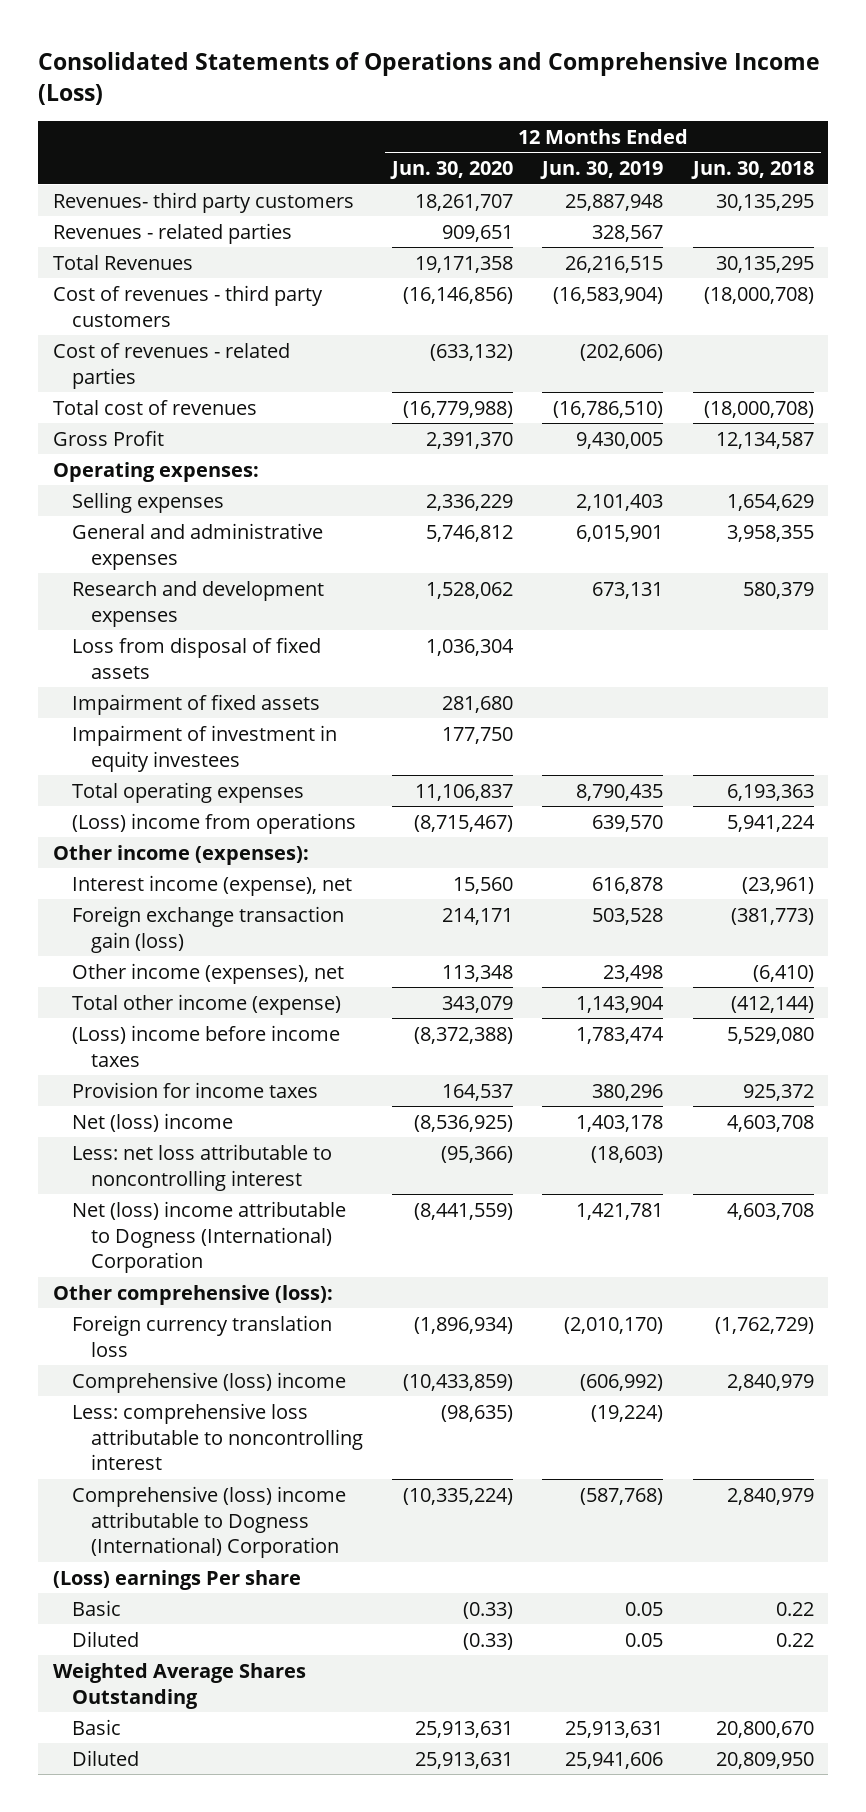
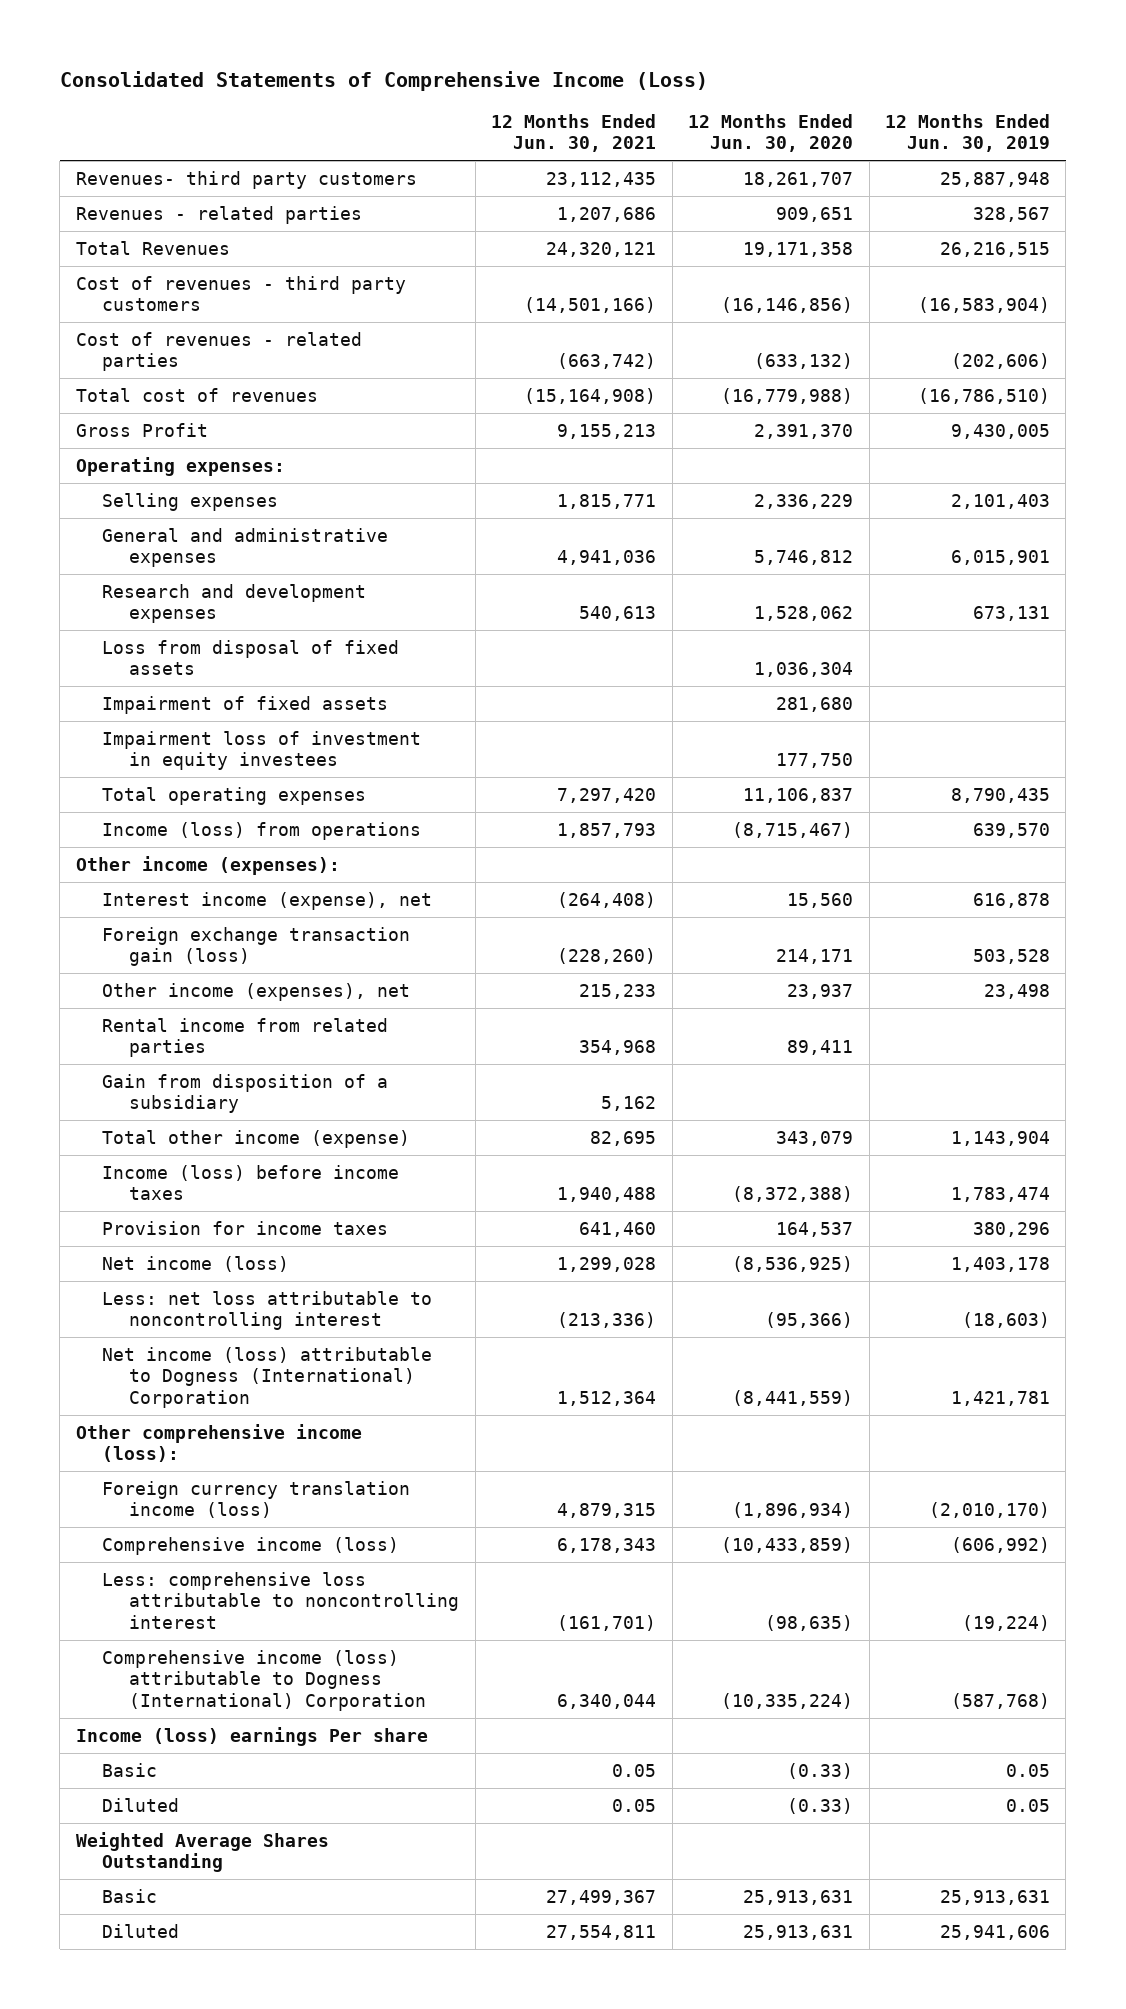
[38,51,821,105] Consolidated Statements of Operations and Comprehensive Income (Loss) -> [59,70,708,91] Consolidated Statements of Comprehensive Income (Loss)
[690,161,814,180] Jun. 30, 2018 -> none
none -> [491,113,657,153] 12 Months Ended Jun. 30, 2021
[72,724,338,772] Impairment of investment in equity investees -> [102,730,422,771] Impairment loss of investment in equity investees
[72,812,357,834] (Loss) income from operations -> [102,821,422,840] Income (loss) from operations
[442,964,514,982] 113,348 -> [787,983,854,999] 23,937
none -> [102,1017,389,1058] Rental income from related parties
none -> [102,1073,389,1114] Gain from disposition of a subsidiary
[72,1024,341,1067] (Loss) income before income taxes -> [102,1164,400,1201] Income (loss) before income taxes
[72,1112,234,1132] Net (loss) income -> [102,1255,290,1272] Net income (loss)
[72,1200,347,1274] Net (loss) income attributable to Dogness (International) Corporation -> [102,1346,433,1408] Net income (loss) attributable to Dogness (International) Corporation
[52,1284,333,1305] Other comprehensive (loss): -> [75,1423,362,1463] Other comprehensive income (loss):
[72,1314,333,1357] Foreign currency translation loss -> [102,1480,411,1519] Foreign currency translation income (loss)
[72,1371,347,1393] Comprehensive (loss) income -> [102,1536,400,1555] Comprehensive income (loss)
[72,1485,347,1559] Comprehensive (loss) income attributable to Dogness (International) Corporation -> [102,1649,427,1711] Comprehensive income (loss) attributable to Dogness (International) Corporation
[52,1569,301,1590] (Loss) earnings Per share -> [75,1726,428,1746] Income (loss) earnings Per share

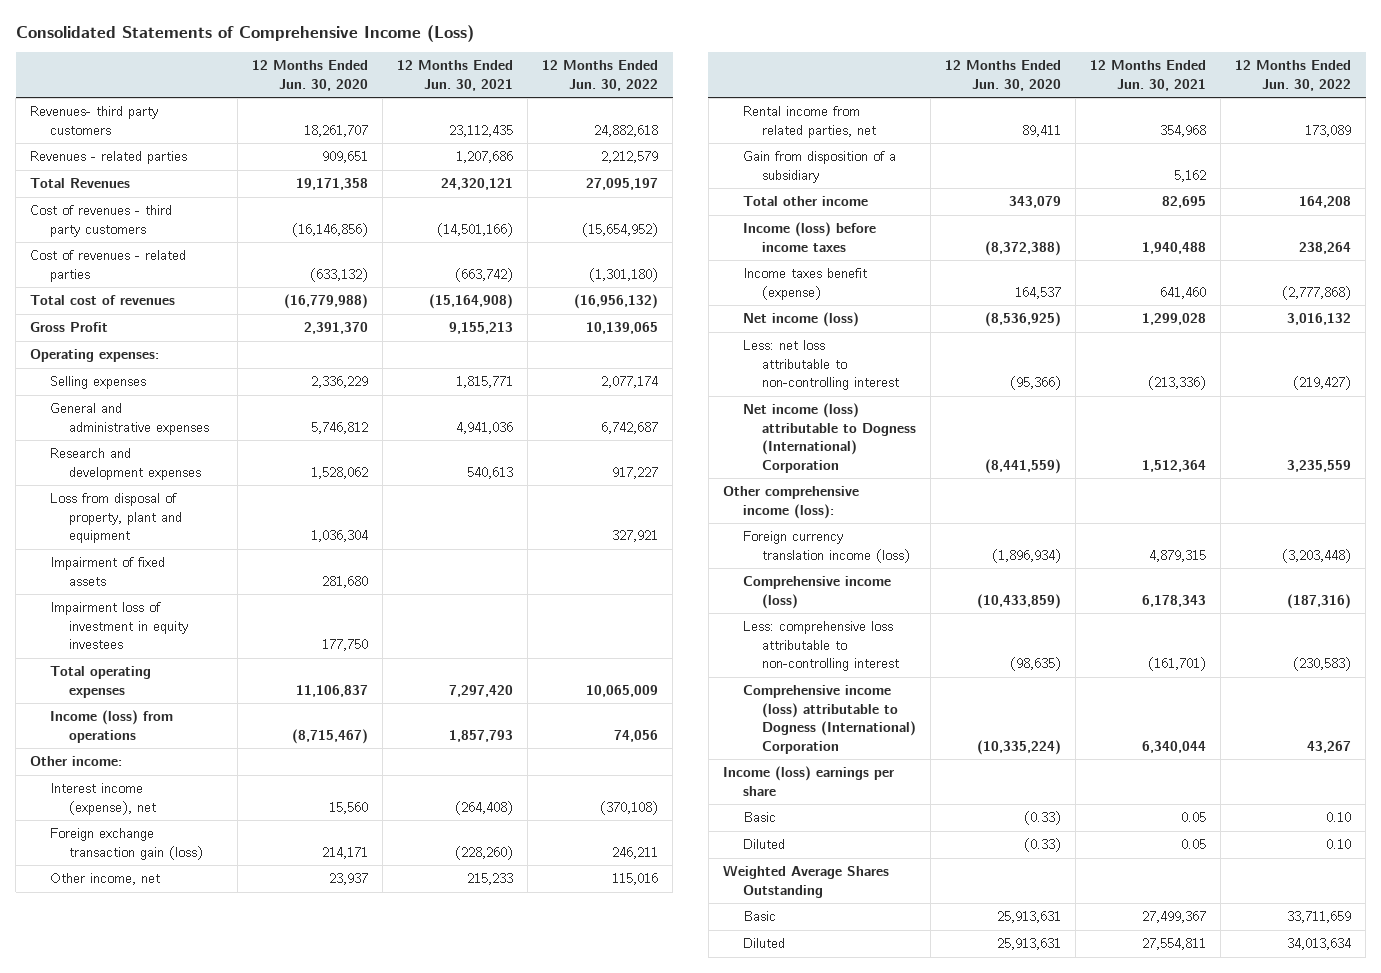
[884,113,1050,153] 12 Months Ended Jun. 30, 2019 -> none
none -> [542,60,659,91] 12 Months Ended Jun. 30, 2022
[102,639,400,676] Loss from disposal of fixed assets -> [49,493,183,544] Loss from disposal of property, plant and equipment
[75,855,340,875] Other income (expenses): -> [30,756,123,767] Other income:
[102,982,411,1001] Other income (expenses), net -> [49,873,160,886] Other income, net
[102,1017,389,1058] Rental income from related parties -> [742,106,877,138] Rental income from related parties, net
[102,1129,411,1148] Total other income (expense) -> [742,196,868,207] Total other income
[102,1220,389,1235] Provision for income taxes -> [742,268,867,300] Income taxes benefit (expense)
[102,1290,433,1331] Less: net loss attributable to noncontrolling interest -> [742,340,900,391] Less: net loss attributable to non-controlling interest
[102,1571,460,1629] Less: comprehensive loss attributable to noncontrolling interest -> [742,621,900,672] Less: comprehensive loss attributable to non-controlling interest
[75,1726,428,1746] Income (loss) earnings Per share -> [723,766,895,796] Income (loss) earnings per share

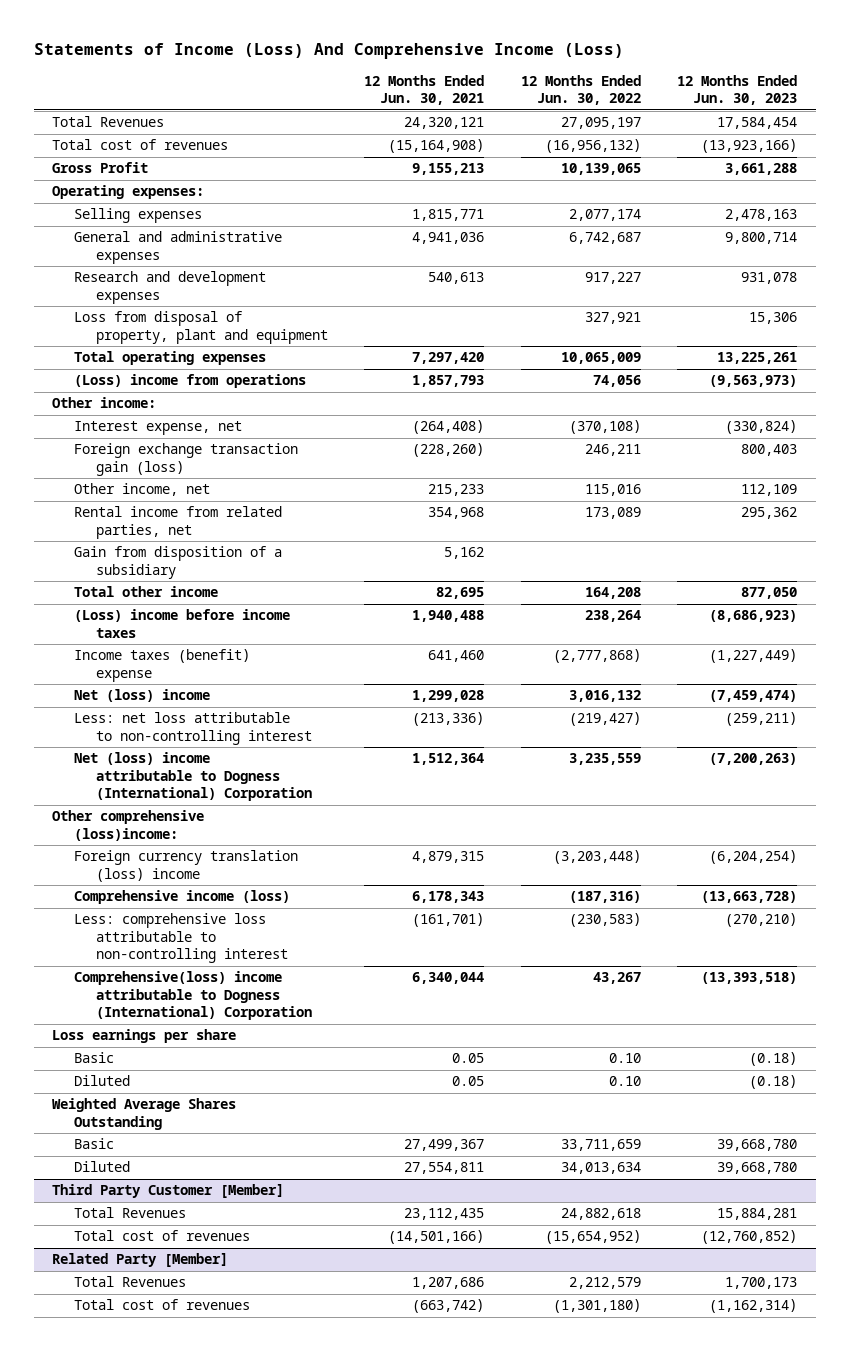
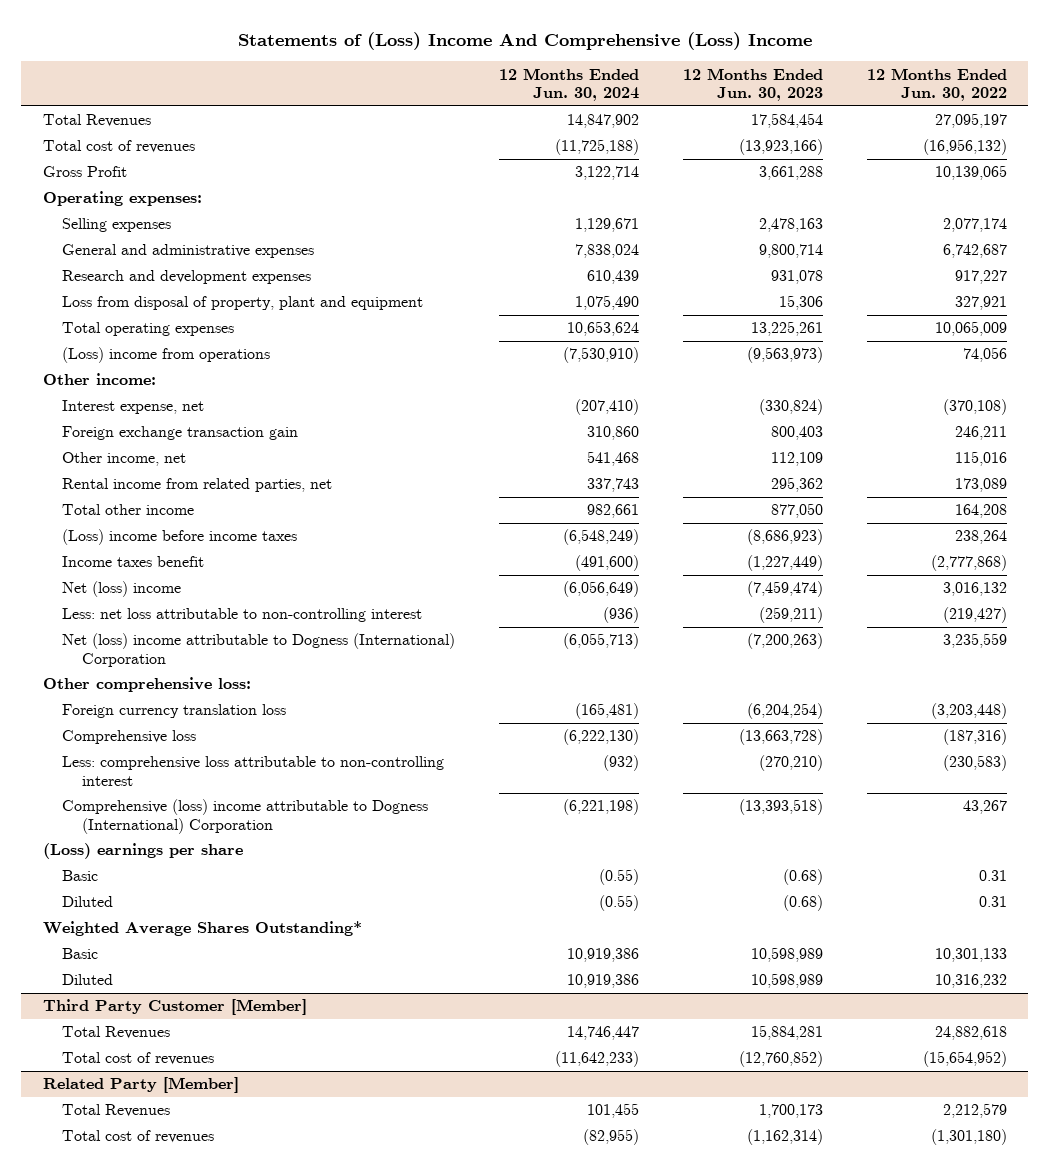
[33,43,624,60] Statements of Income (Loss) And Comprehensive Income (Loss) -> [237,31,812,50] Statements of (Loss) Income And Comprehensive (Loss) Income
[364,74,485,105] 12 Months Ended Jun. 30, 2021 -> none
none -> [499,67,640,102] 12 Months Ended Jun. 30, 2024
[73,443,298,476] Foreign exchange transaction gain (loss) -> [62,426,299,441] Foreign exchange transaction gain
[73,546,282,579] Gain from disposition of a subsidiary -> none
[73,649,250,682] Income taxes (benefit) expense -> [62,556,205,568] Income taxes benefit
[52,810,205,841] Other comprehensive (loss)income: -> [43,677,252,693] Other comprehensive loss:
[73,850,298,882] Foreign currency translation (loss) income -> [62,704,287,719] Foreign currency translation loss
[73,890,290,905] Comprehensive income (loss) -> [62,730,197,745] Comprehensive loss
[73,971,312,1021] Comprehensive(loss) income attributable to Dogness (International) Corporation -> [62,799,429,834] Comprehensive (loss) income attributable to Dogness (International) Corporation
[52,1029,237,1044] Loss earnings per share -> [43,843,244,860] (Loss) earnings per share
[608,1053,641,1064] 0.10 -> [978,870,1007,882] 0.31
[749,1052,798,1067] (0.18) -> [782,869,823,886] (0.68)
[608,1076,641,1087] 0.10 -> [978,896,1007,908] 0.31
[749,1075,798,1090] (0.18) -> [782,895,823,912] (0.68)
[52,1098,237,1130] Weighted Average Shares Outstanding -> [43,921,363,937] Weighted Average Shares Outstanding*
[560,1139,641,1152] 33,711,659 -> [934,948,1007,963] 10,301,133
[717,1139,798,1152] 39,668,780 -> [750,947,823,963] 10,598,989
[560,1162,641,1175] 34,013,634 -> [934,974,1007,989] 10,316,232
[717,1162,798,1175] 39,668,780 -> [750,973,823,989] 10,598,989

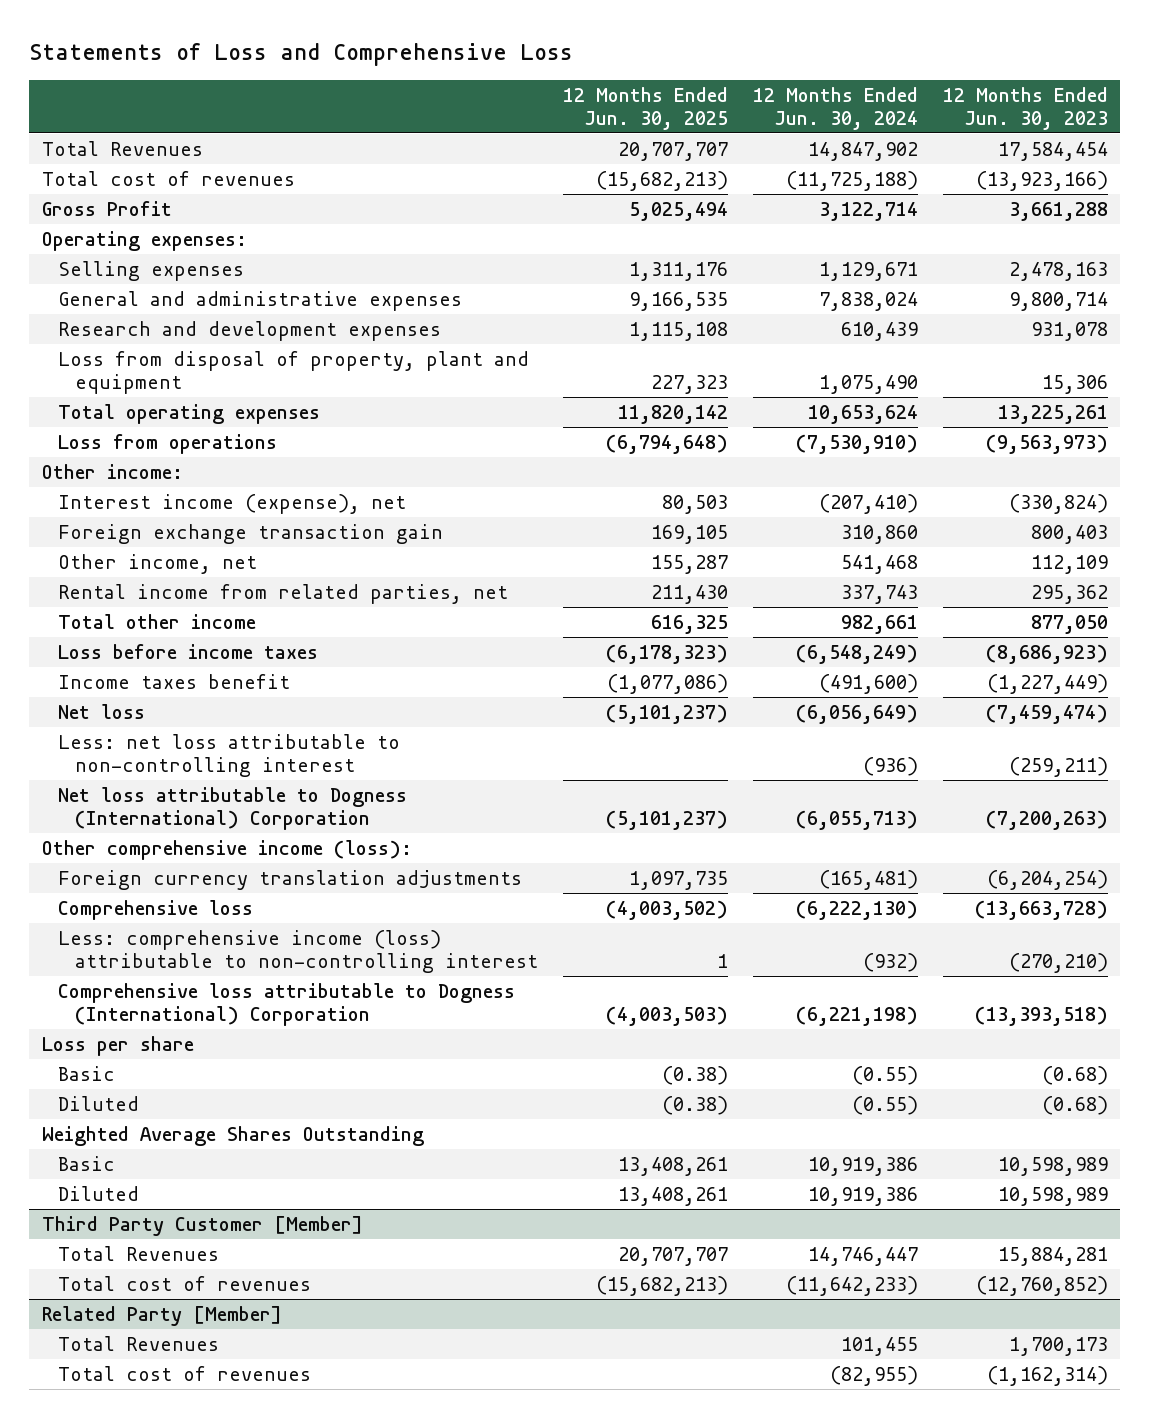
[237,31,812,50] Statements of (Loss) Income And Comprehensive (Loss) Income -> [29,43,574,67] Statements of Loss and Comprehensive Loss
[866,67,1007,102] 12 Months Ended Jun. 30, 2022 -> none
none -> [563,86,729,131] 12 Months Ended Jun. 30, 2025
[62,347,271,364] (Loss) income from operations -> [58,433,278,454] Loss from operations
[62,400,205,415] Interest expense, net -> [58,493,407,514] Interest income (expense), net
[62,529,298,546] (Loss) income before income taxes -> [58,643,319,659] Loss before income taxes
[62,581,182,598] Net (loss) income -> [58,703,146,719] Net loss
[62,633,456,667] Net (loss) income attributable to Dogness (International) Corporation -> [58,786,408,830] Net loss attributable to Dogness (International) Corporation
[43,677,252,693] Other comprehensive loss: -> [41,839,412,860] Other comprehensive income (loss):
[62,704,287,719] Foreign currency translation loss -> [58,869,523,890] Foreign currency translation adjustments
[62,756,445,786] Less: comprehensive loss attributable to non-controlling interest -> [58,929,539,973] Less: comprehensive income (loss) attributable to non-controlling interest
[62,799,429,834] Comprehensive (loss) income attributable to Dogness (International) Corporation -> [58,982,516,1026] Comprehensive loss attributable to Dogness (International) Corporation
[43,843,244,860] (Loss) earnings per share -> [41,1035,194,1056] Loss per share
[43,921,363,937] Weighted Average Shares Outstanding* -> [41,1125,424,1146] Weighted Average Shares Outstanding

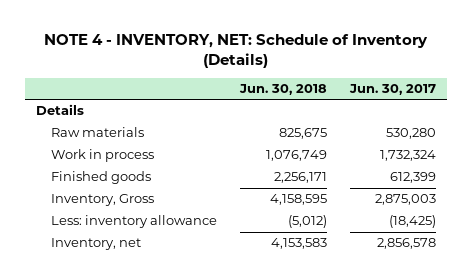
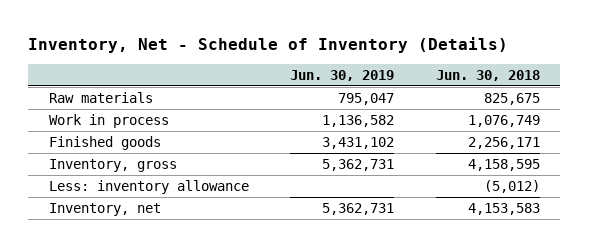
[44,33,429,68] NOTE 4 - INVENTORY, NET: Schedule of Inventory (Details) -> [28,36,509,53] Inventory, Net - Schedule of Inventory (Details)
[348,84,436,96] Jun. 30, 2017 -> none
none -> [290,69,395,81] Jun. 30, 2019
[36,104,85,116] Details -> none
[51,194,155,207] Inventory, Gross -> [48,158,177,172] Inventory, gross

